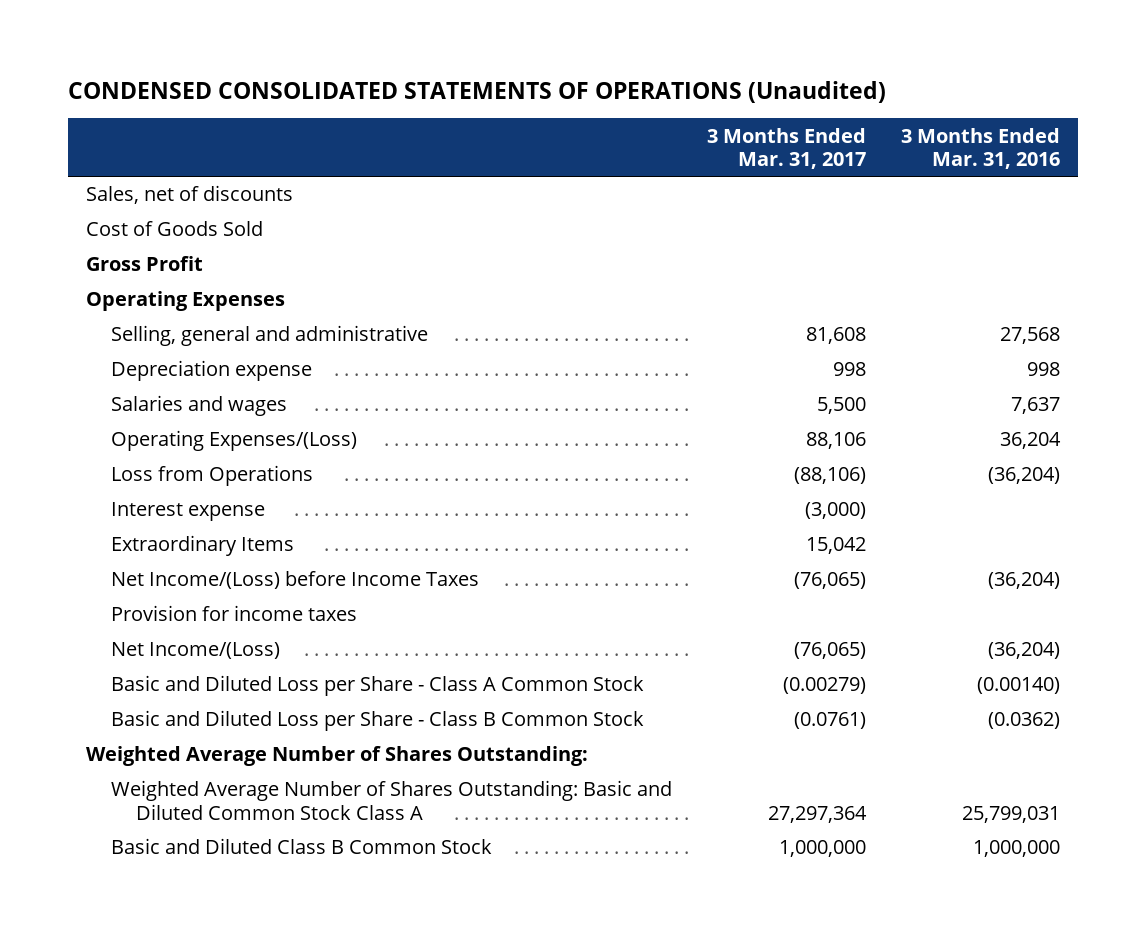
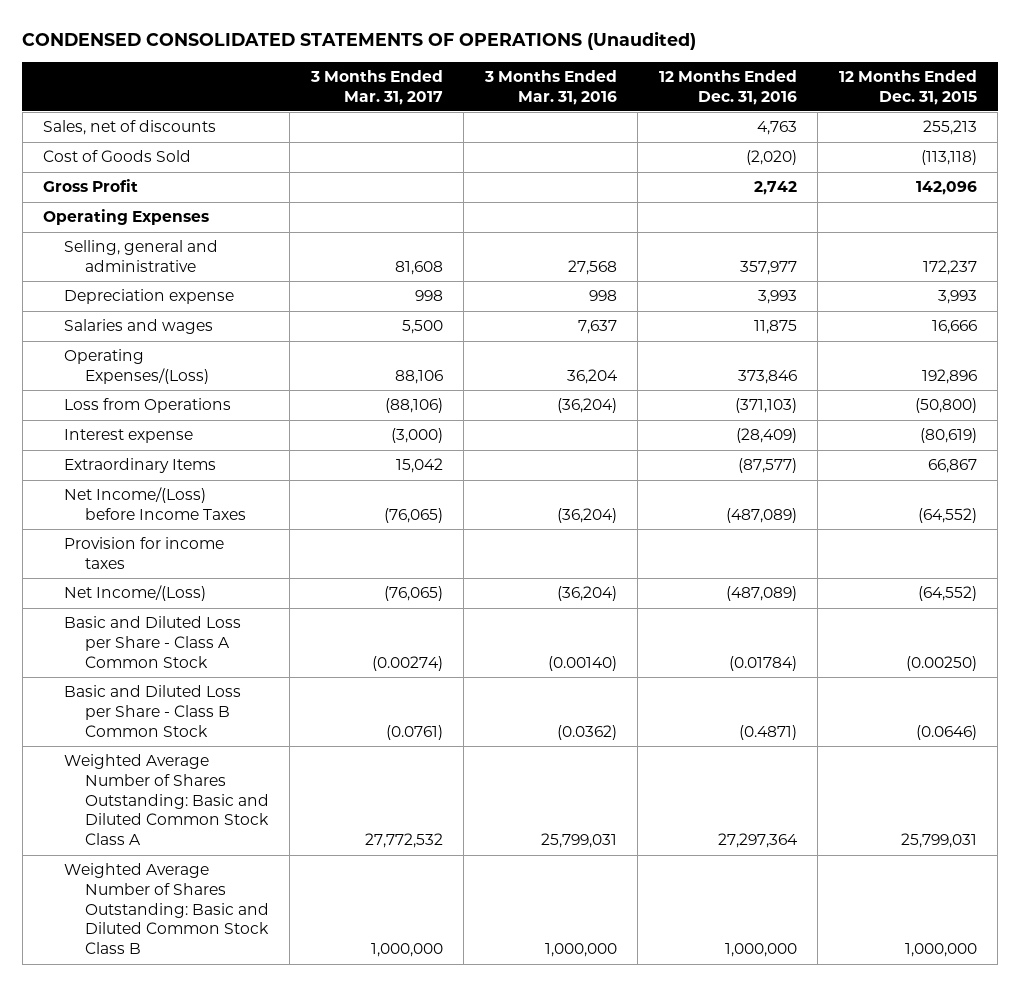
none -> [658,69,797,105] 12 Months Ended Dec. 31, 2016
none -> [838,69,977,105] 12 Months Ended Dec. 31, 2015
[782,677,866,695] (0.00279) -> [371,655,443,671] (0.00274)
[85,746,588,767] Weighted Average Number of Shares Outstanding: -> none
[767,805,867,823] 27,297,364 -> [364,833,443,849] 27,772,532
[110,838,492,855] Basic and Diluted Class B Common Stock -> [64,863,269,955] Weighted Average Number of Shares Outstanding: Basic and Diluted Common Stock Class B

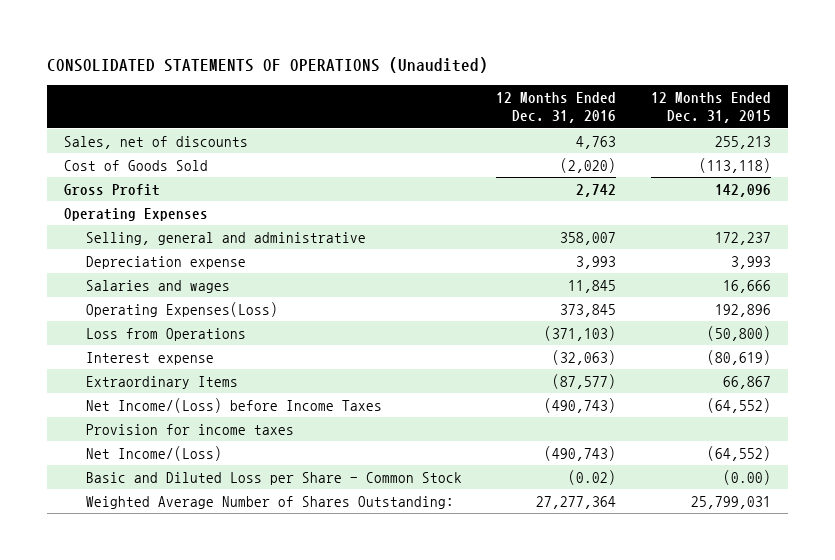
[22,31,697,51] CONDENSED CONSOLIDATED STATEMENTS OF OPERATIONS (Unaudited) -> [46,57,488,74] CONSOLIDATED STATEMENTS OF OPERATIONS (Unaudited)
[309,69,443,105] 3 Months Ended Mar. 31, 2017 -> none
[483,69,617,105] 3 Months Ended Mar. 31, 2016 -> none
[739,260,797,275] 357,977 -> [560,231,617,245] 358,007
[753,320,797,335] 11,875 -> [568,279,617,293] 11,845
[64,349,209,384] Operating Expenses/(Loss) -> [85,301,278,317] Operating Expenses(Loss)
[737,369,797,384] 373,846 -> [560,303,617,317] 373,845
[735,428,797,444] (28,409) -> [552,349,617,365] (32,063)
[725,507,797,523] (487,089) -> [544,397,617,413] (490,743)
[64,685,242,737] Basic and Diluted Loss per Share - Class B Common Stock -> none
[64,863,269,955] Weighted Average Number of Shares Outstanding: Basic and Diluted Common Stock Class B -> none
[725,586,797,602] (487,089) -> [544,445,617,461] (490,743)
[64,616,242,668] Basic and Diluted Loss per Share - Class A Common Stock -> [85,471,462,485] Basic and Diluted Loss per Share - Common Stock
[728,655,797,671] (0.01784) -> [568,469,617,485] (0.02)
[905,655,977,671] (0.00250) -> [722,469,771,485] (0.00)
[64,754,269,846] Weighted Average Number of Shares Outstanding: Basic and Diluted Common Stock Class A -> [85,495,454,509] Weighted Average Number of Shares Outstanding:
[717,833,798,849] 27,297,364 -> [536,495,617,509] 27,277,364

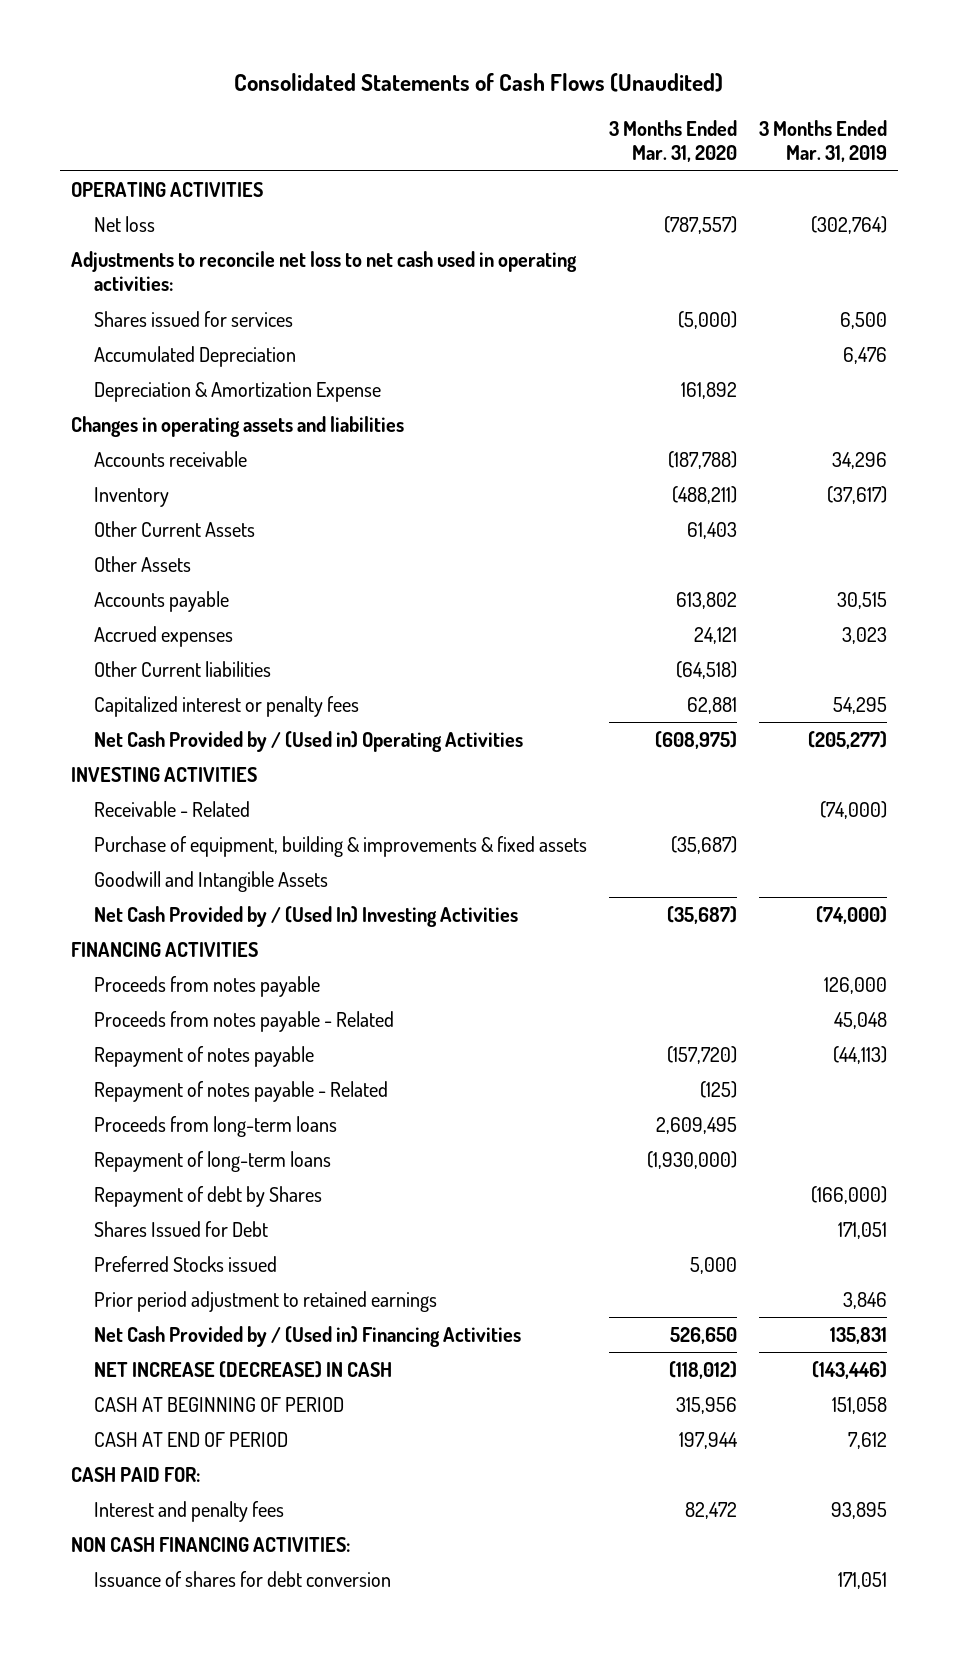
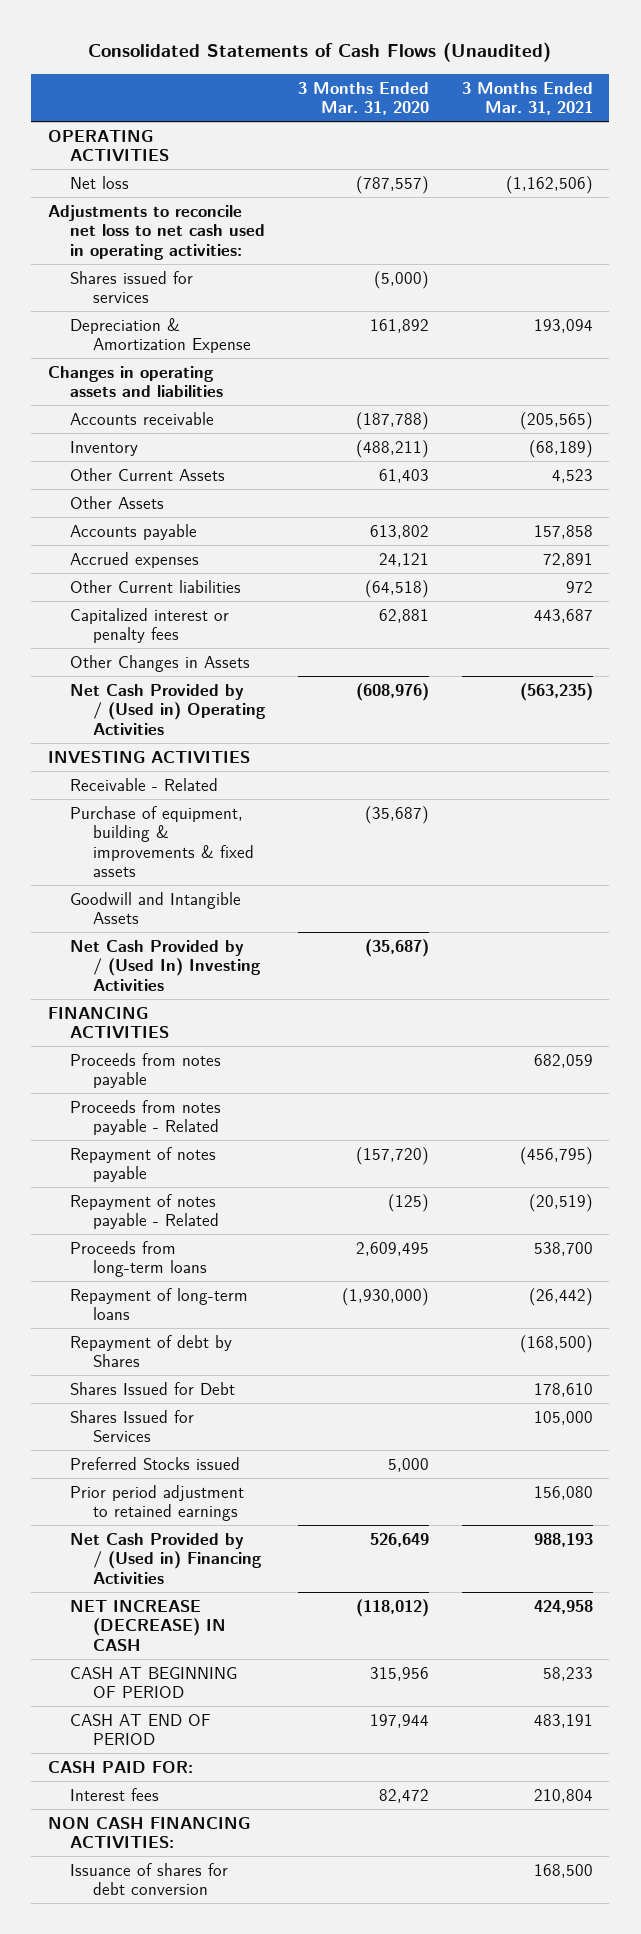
[758,120,887,163] 3 Months Ended Mar. 31, 2019 -> none
none -> [461,81,593,116] 3 Months Ended Mar. 31, 2021
[93,346,296,368] Accumulated Depreciation -> none
none -> [70,654,251,672] Other Changes in Assets
[654,731,737,750] (608,975) -> [356,682,430,701] (608,976)
none -> [70,1409,195,1443] Shares Issued for Services
[669,1327,737,1345] 526,650 -> [370,1532,430,1547] 526,649
[93,1501,284,1523] Interest and penalty fees -> [70,1787,160,1801] Interest fees

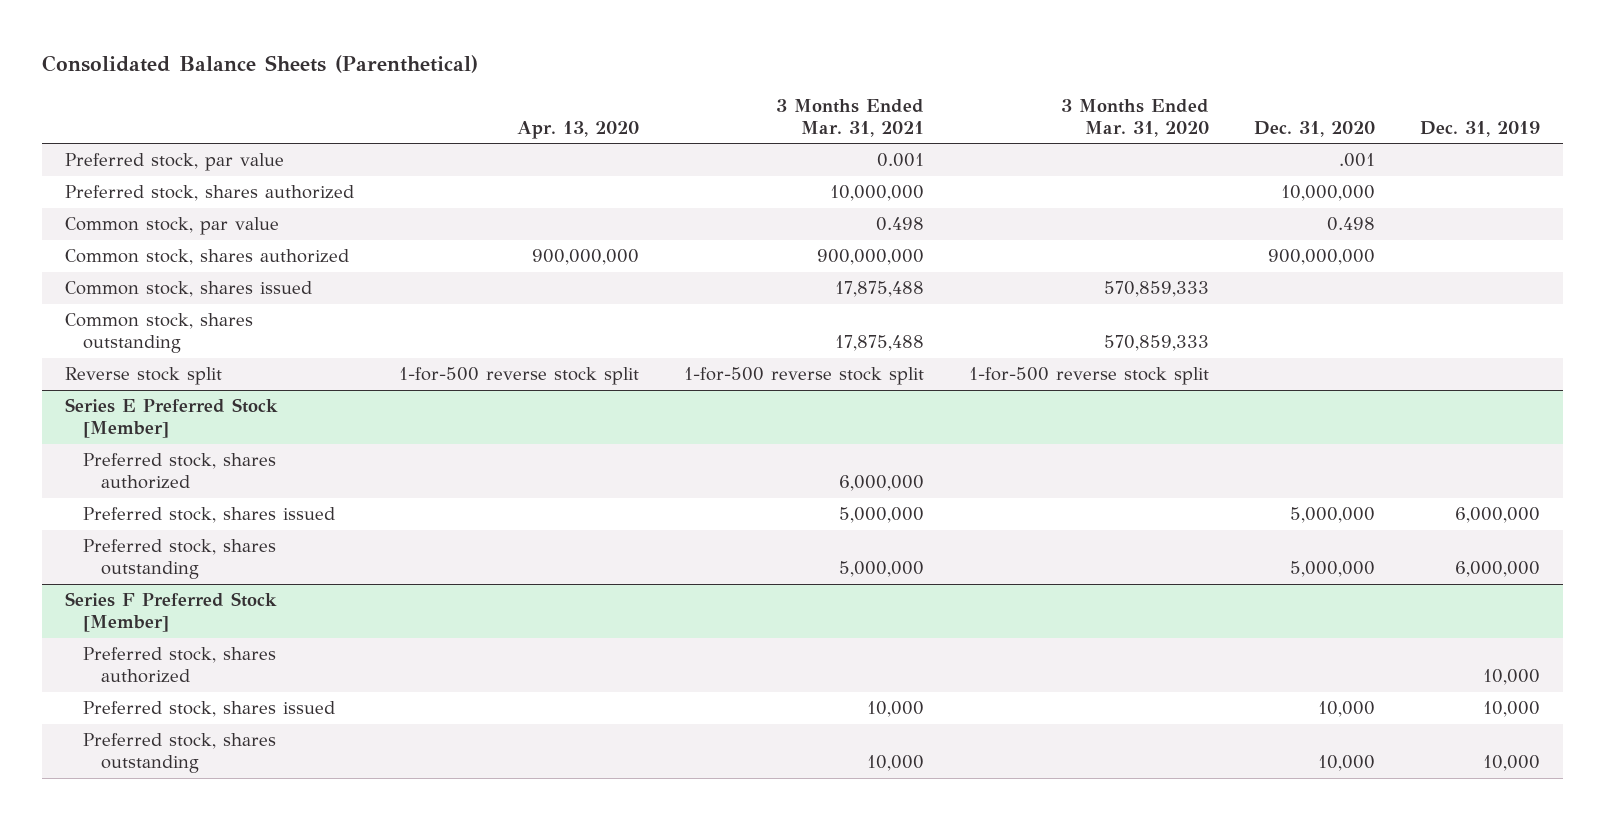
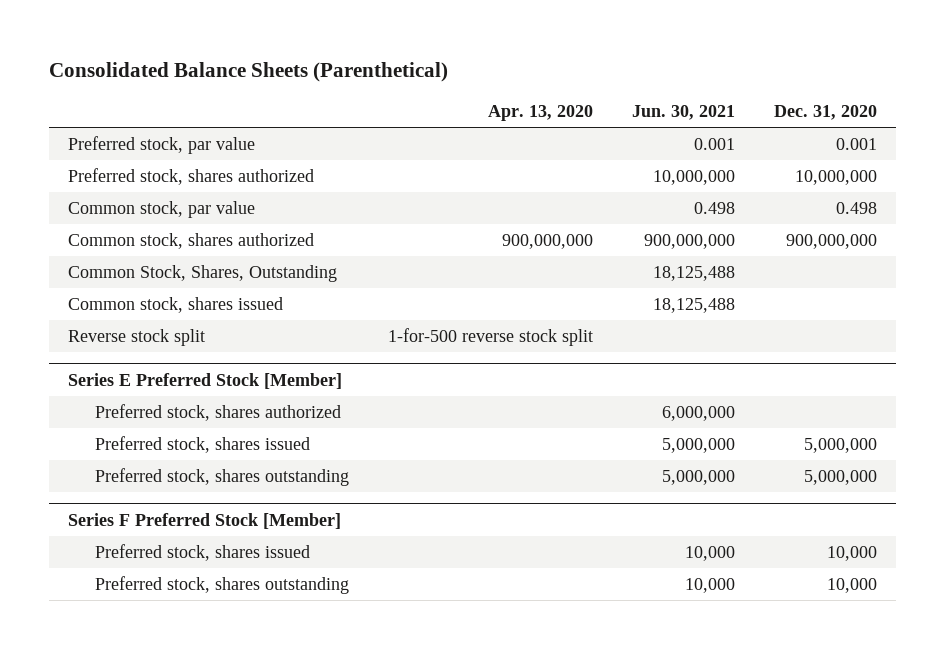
[775,98,924,137] 3 Months Ended Mar. 31, 2021 -> none
[1060,98,1209,137] 3 Months Ended Mar. 31, 2020 -> none
[1420,120,1541,137] Dec. 31, 2019 -> none
none -> [631,105,735,121] Jun. 30, 2021
[1338,153,1375,168] .001 -> [835,137,877,150] 0.001
none -> [68,264,338,282] Common Stock, Shares, Outstanding
[64,313,253,354] Common stock, shares outstanding -> none
[82,647,276,684] Preferred stock, shares authorized -> none

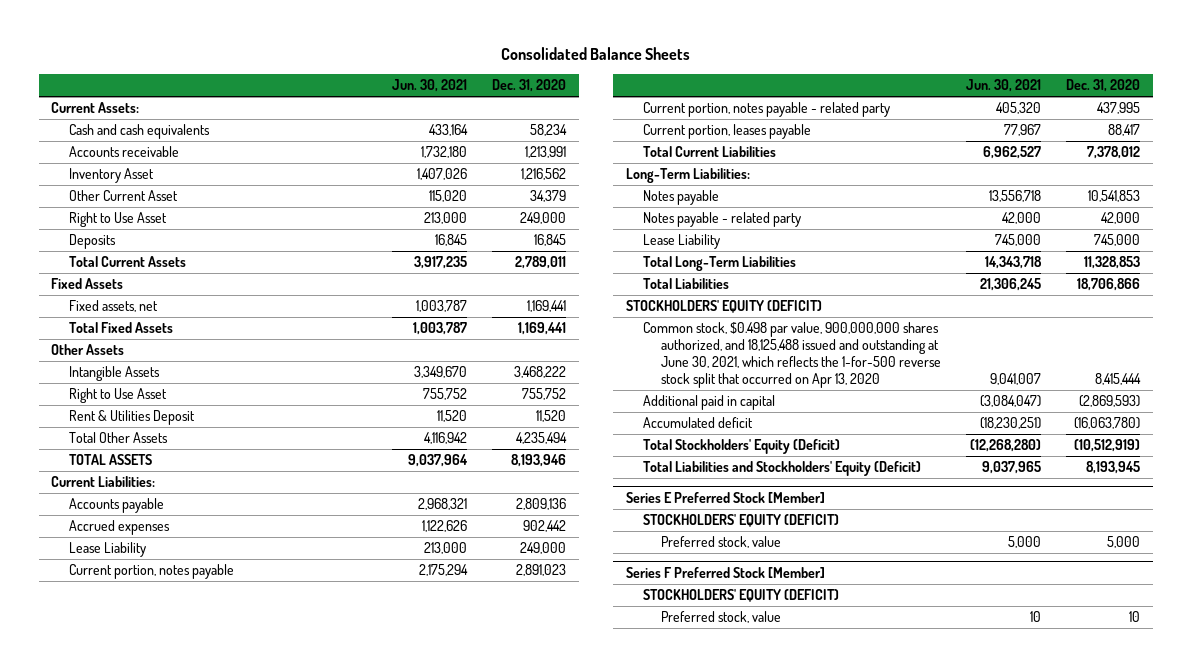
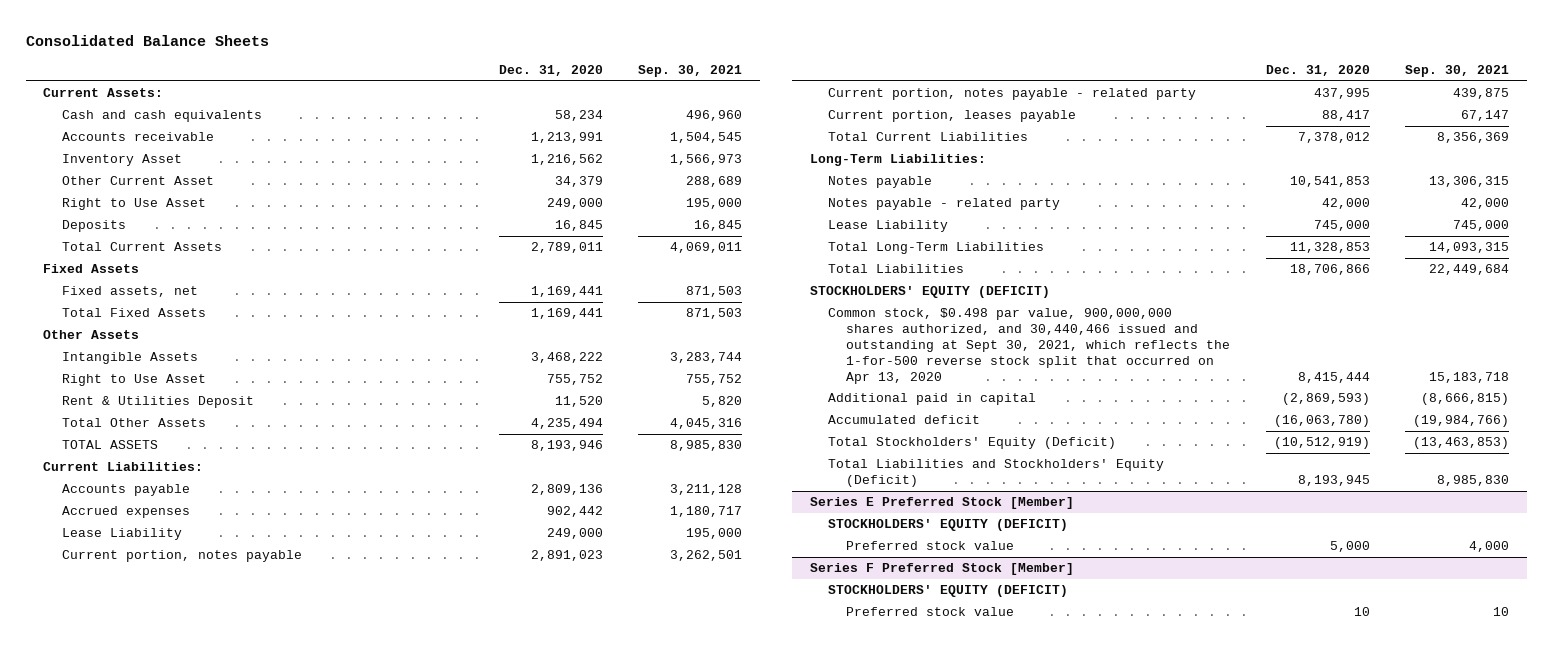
[391,79,467,93] Jun. 30, 2021 -> none
none -> [638,65,743,78] Sep. 30, 2021
[643,322,941,389] Common stock, $0.498 par value, 900,000,000 shares authorized, and 18,125,488 issued and outstanding at June 30, 2021, which reflects the 1-for-500 reverse stock split that occurred on Apr 13, 2020 -> [828,308,1231,384] Common stock, $0.498 par value, 900,000,000 shares authorized, and 30,440,466 issued and outstanding at Sept 30, 2021, which reflects the 1-for-500 reverse stock split that occurred on Apr 13, 2020
[660,536,781,549] Preferred stock, value -> [846,541,1015,551] Preferred stock value
[660,611,781,624] Preferred stock, value -> [846,607,1015,617] Preferred stock value

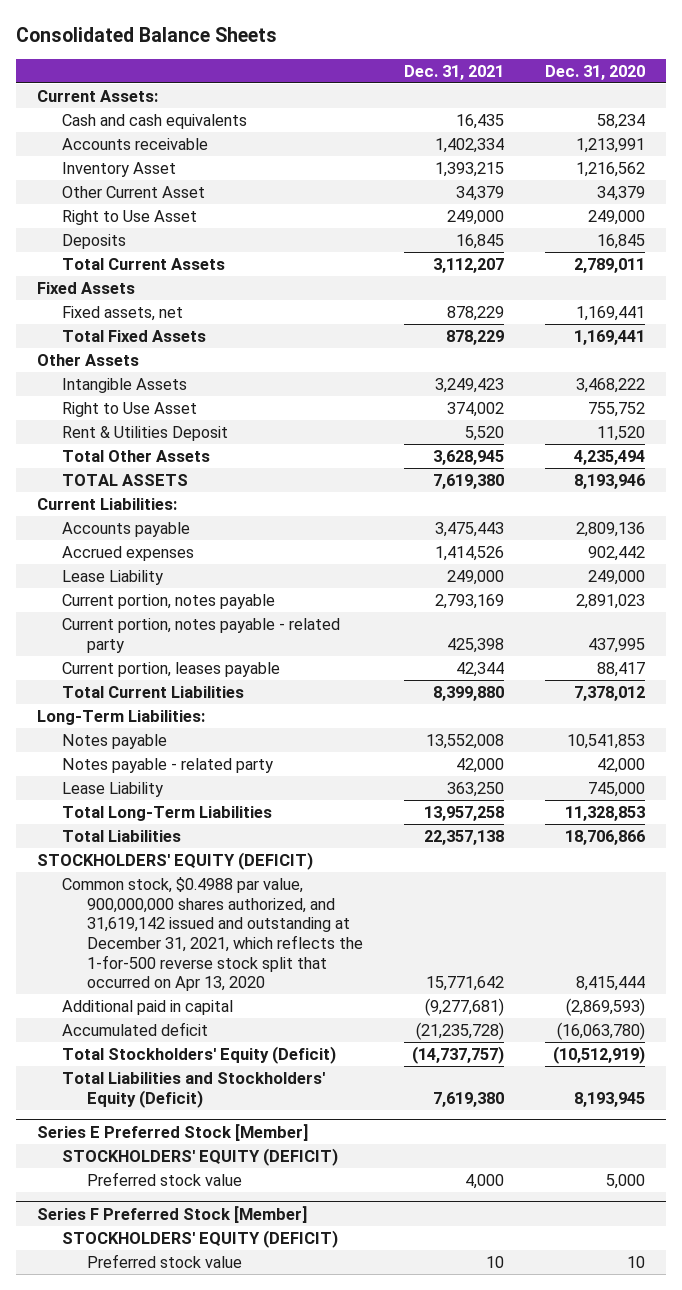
[638,65,743,78] Sep. 30, 2021 -> none
none -> [404,64,505,80] Dec. 31, 2021
[828,308,1231,384] Common stock, $0.498 par value, 900,000,000 shares authorized, and 30,440,466 issued and outstanding at Sept 30, 2021, which reflects the 1-for-500 reverse stock split that occurred on Apr 13, 2020 -> [61,876,363,992] Common stock, $0.4988 par value, 900,000,000 shares authorized, and 31,619,142 issued and outstanding at December 31, 2021, which reflects the 1-for-500 reverse stock split that occurred on Apr 13, 2020

